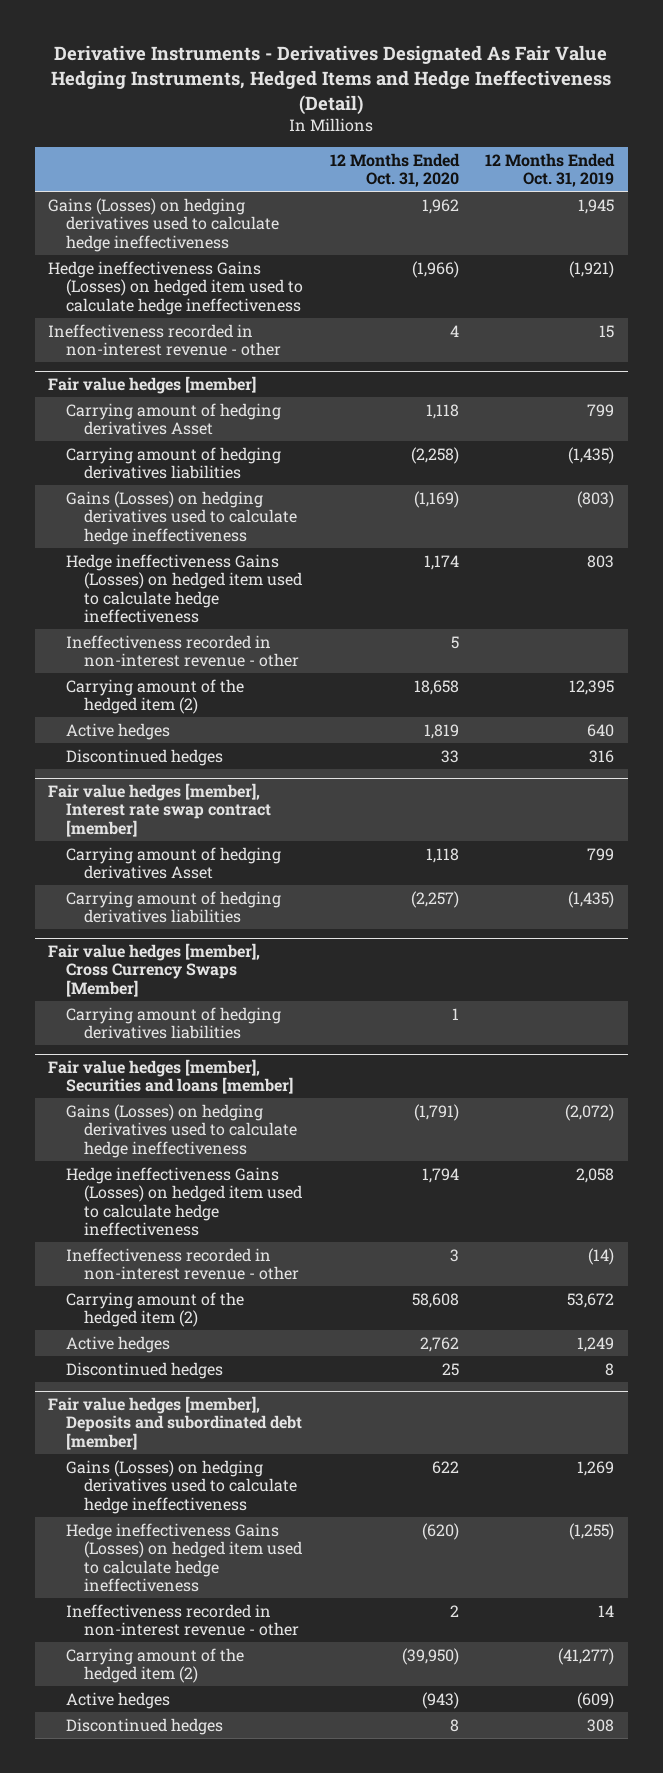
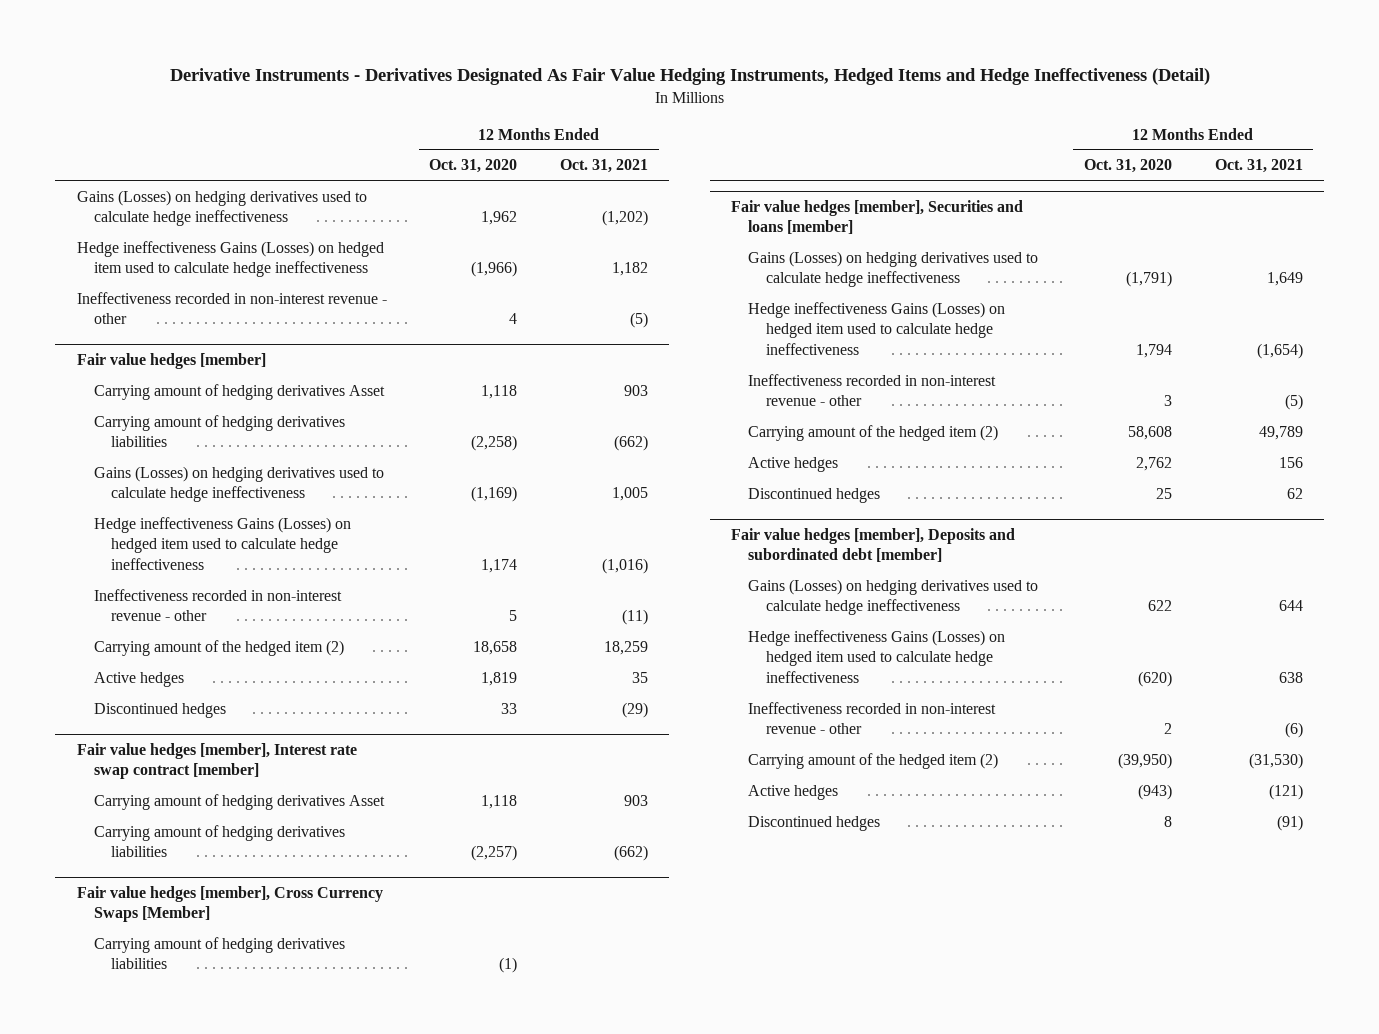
[485,152,616,188] 12 Months Ended Oct. 31, 2019 -> none
none -> [560,159,649,174] Oct. 31, 2021
[451,1007,459,1020] 1 -> [499,957,518,974] (1)

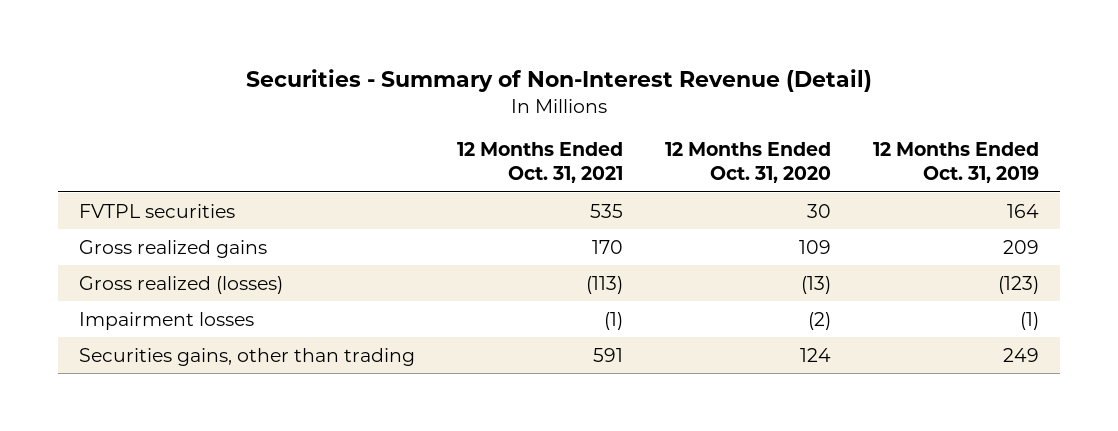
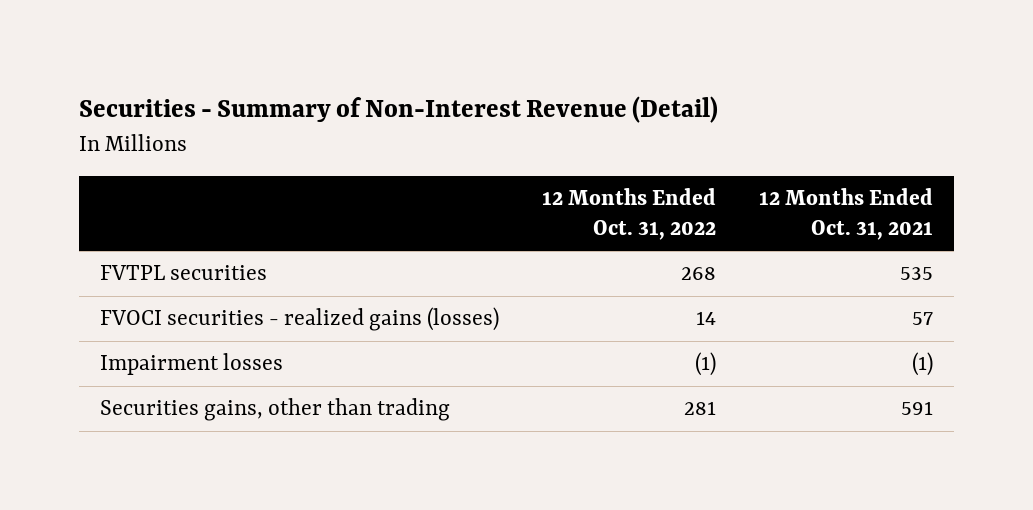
[664,142,831,184] 12 Months Ended Oct. 31, 2020 -> none
[872,142,1039,184] 12 Months Ended Oct. 31, 2019 -> none
none -> [542,188,717,241] 12 Months Ended Oct. 31, 2022
[78,275,283,294] Gross realized (losses) -> none
[78,239,267,258] Gross realized gains -> [100,307,500,332] FVOCI securities - realized gains (losses)
[591,239,623,254] 170 -> [911,312,933,326] 57

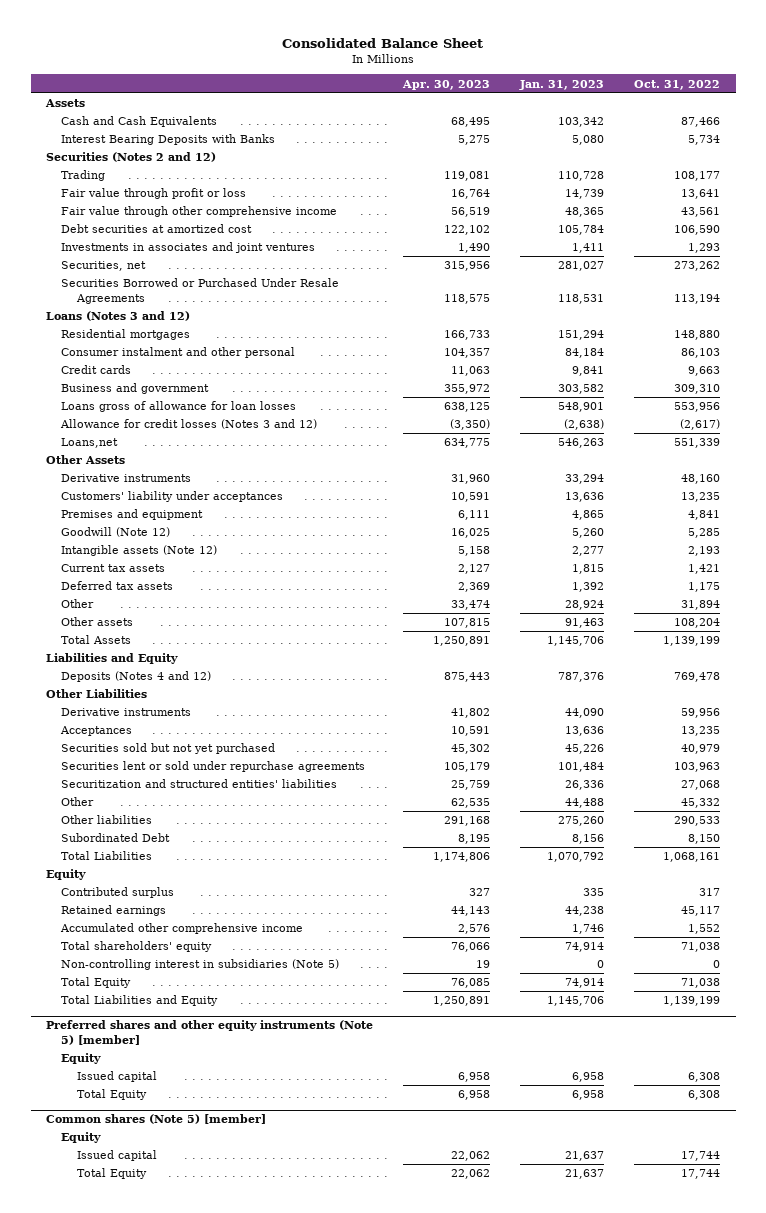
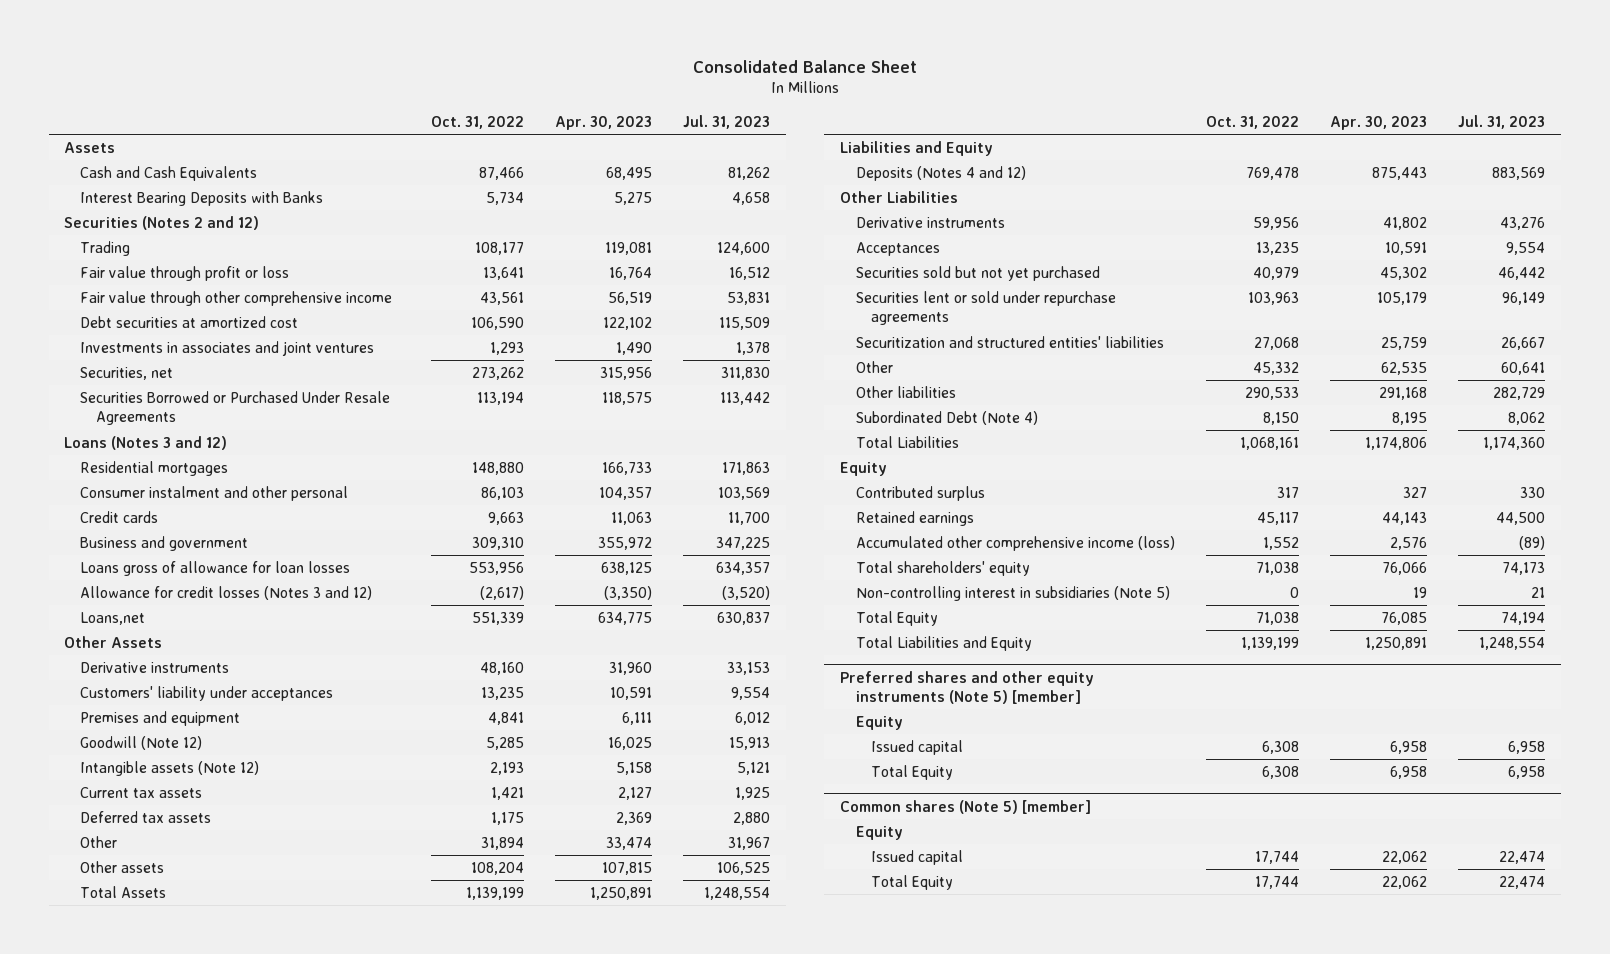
[519,79,605,90] Jan. 31, 2023 -> none
none -> [683,114,771,129] Jul. 31, 2023
[61,833,171,843] Subordinated Debt -> [855,410,1038,425] Subordinated Debt (Note 4)
[60,923,304,935] Accumulated other comprehensive income -> [855,535,1175,551] Accumulated other comprehensive income (loss)

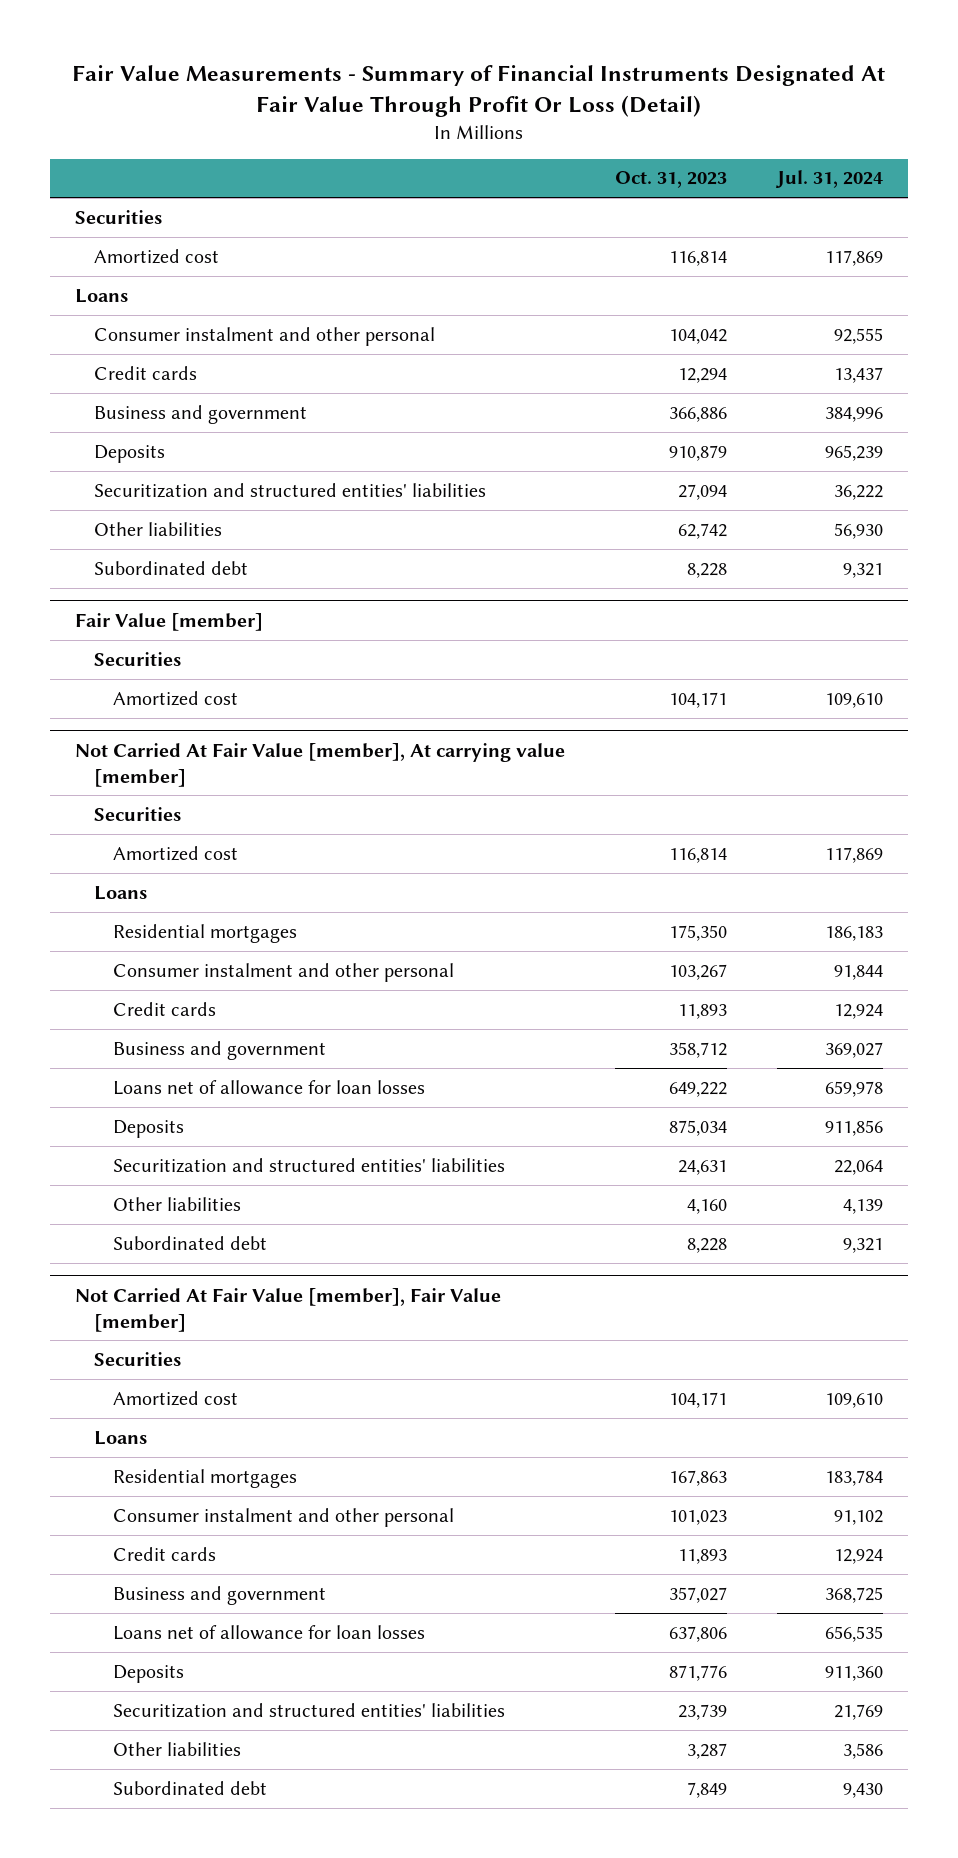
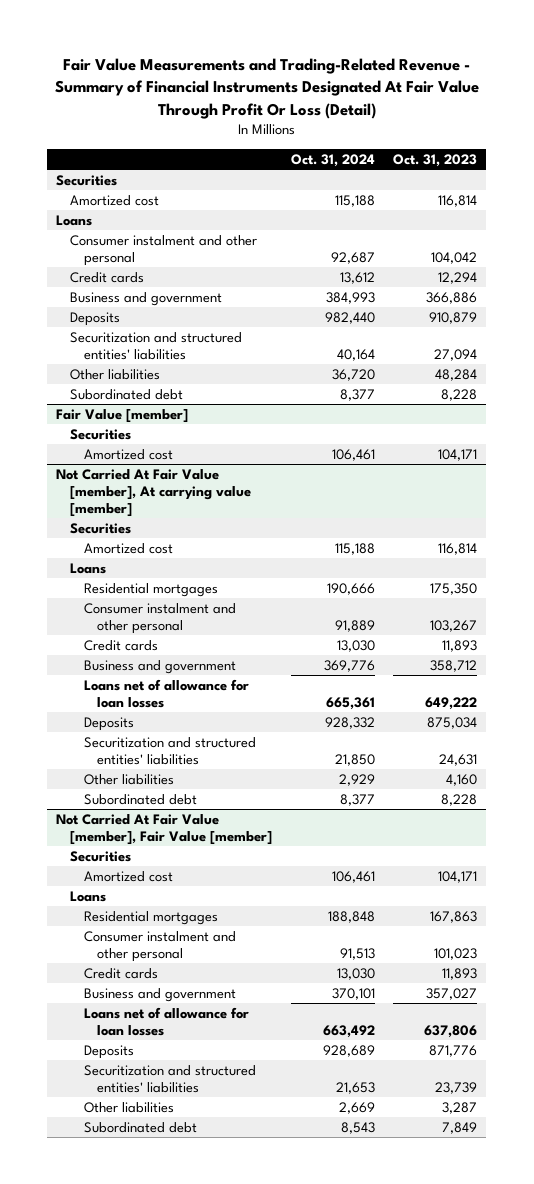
[72,64,886,117] Fair Value Measurements - Summary of Financial Instruments Designated At Fair Value Through Profit Or Loss (Detail) -> [54,57,479,119] Fair Value Measurements and Trading-Related Revenue - Summary of Financial Instruments Designated At Fair Value Through Profit Or Loss (Detail)
[775,170,884,189] Jul. 31, 2024 -> none
none -> [290,153,375,167] Oct. 31, 2024
[678,522,728,539] 62,742 -> [435,369,478,382] 48,284

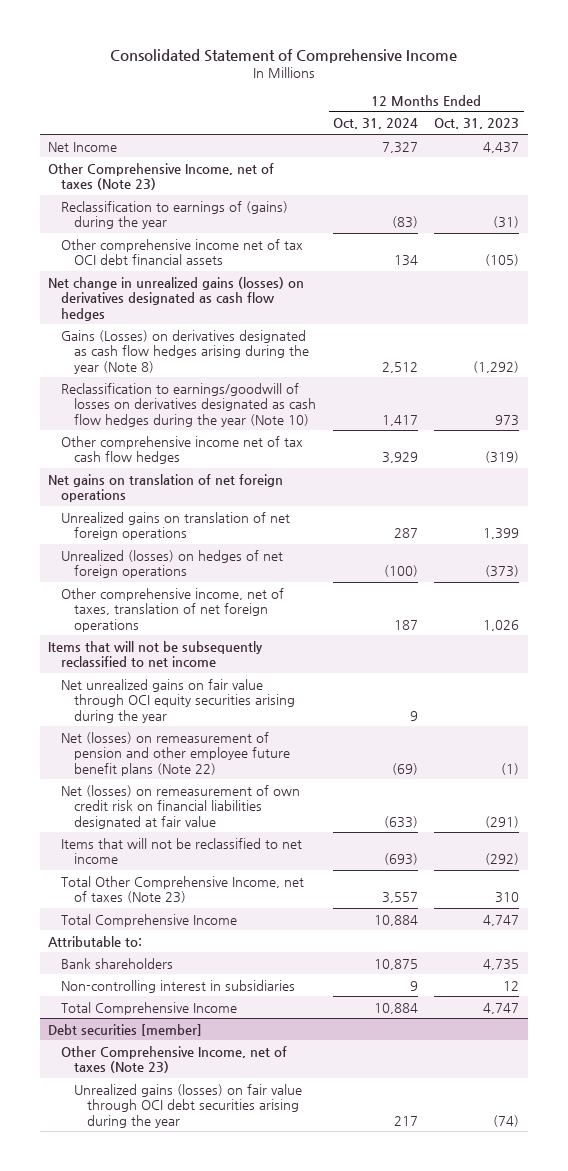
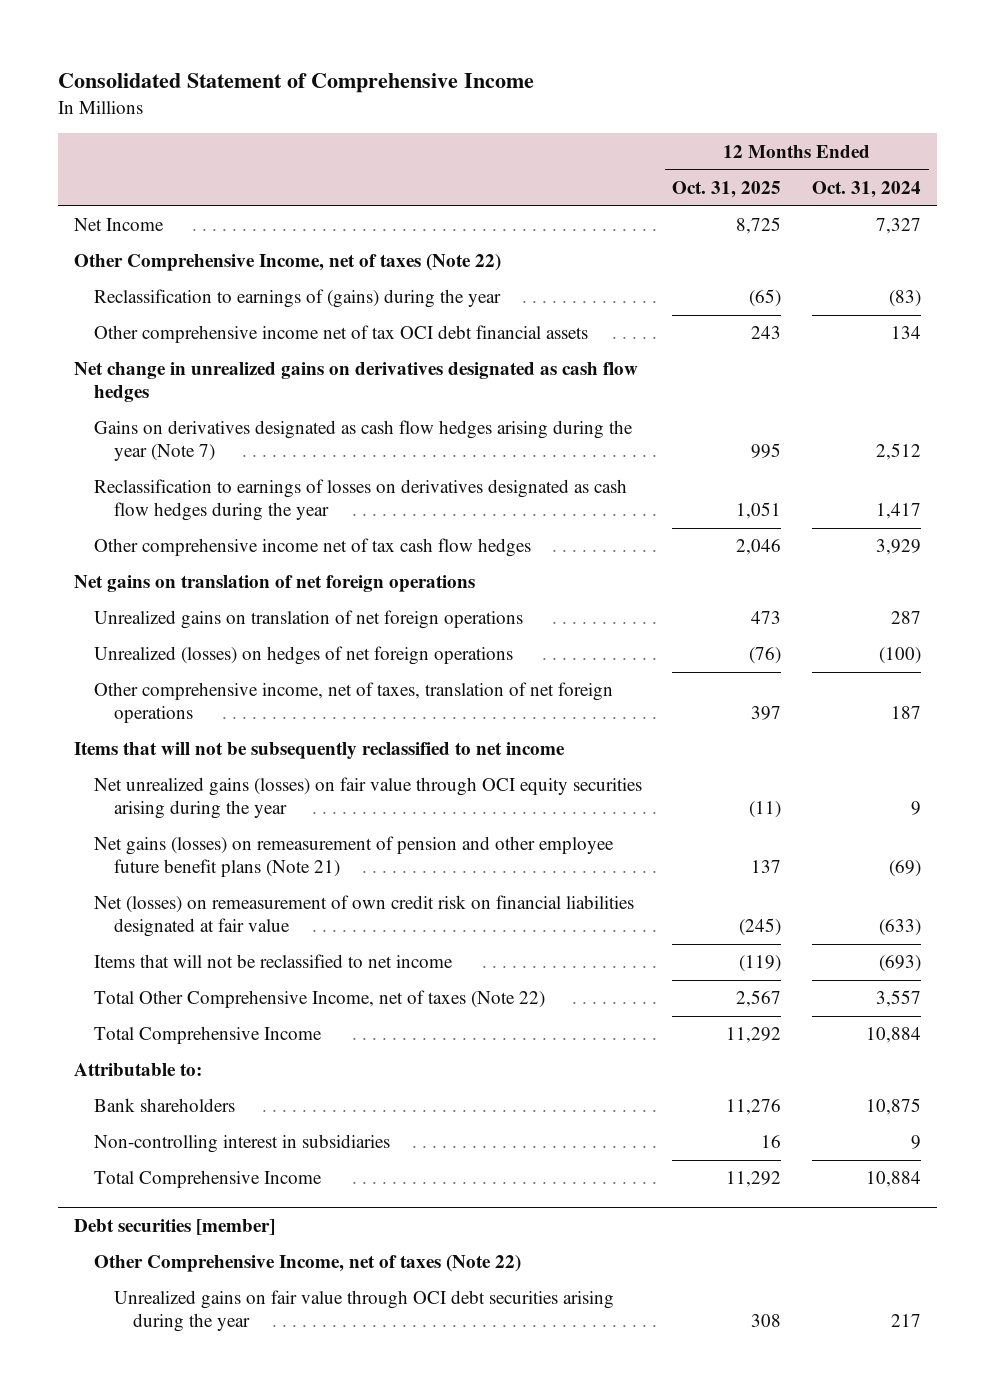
[434,118,520,130] Oct. 31, 2023 -> none
none -> [672,180,782,198] Oct. 31, 2025
[48,162,275,191] Other Comprehensive Income, net of taxes (Note 23) -> [73,254,501,272] Other Comprehensive Income, net of taxes (Note 22)
[48,276,305,321] Net change in unrealized gains (losses) on derivatives designated as cash flow hedges -> [73,362,638,403] Net change in unrealized gains on derivatives designated as cash flow hedges
[61,329,310,374] Gains (Losses) on derivatives designated as cash flow hedges arising during the year (Note 8) -> [93,420,633,462] Gains on derivatives designated as cash flow hedges arising during the year (Note 7)
[61,382,317,427] Reclassification to earnings/goodwill of losses on derivatives designated as cash flow hedges during the year (Note 10) -> [93,479,627,522] Reclassification to earnings of losses on derivatives designated as cash flow hedges during the year
[61,678,296,723] Net unrealized gains on fair value through OCI equity securities arising during the year -> [93,777,642,820] Net unrealized gains (losses) on fair value through OCI equity securities arising during the year
[61,731,291,776] Net (losses) on remeasurement of pension and other employee future benefit plans (Note 22) -> [93,836,614,878] Net gains (losses) on remeasurement of pension and other employee future benefit plans (Note 21)
[61,875,305,904] Total Other Comprehensive Income, net of taxes (Note 23) -> [93,990,545,1009] Total Other Comprehensive Income, net of taxes (Note 22)
[61,1045,288,1074] Other Comprehensive Income, net of taxes (Note 23) -> [93,1255,521,1273] Other Comprehensive Income, net of taxes (Note 22)
[74,1083,303,1128] Unrealized gains (losses) on fair value through OCI debt securities arising during the year -> [113,1290,614,1333] Unrealized gains on fair value through OCI debt securities arising during the year

